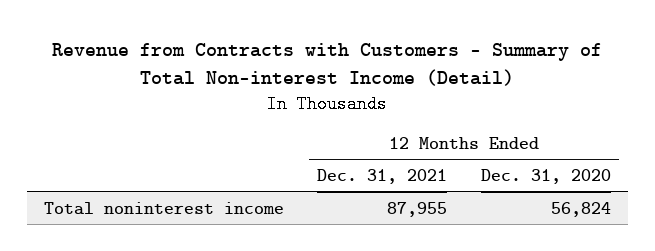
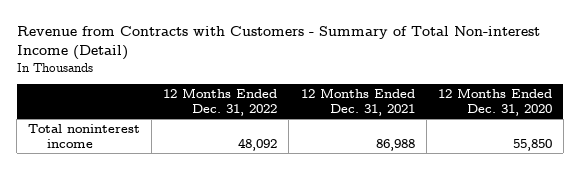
none -> [163,87,278,117] 12 Months Ended Dec. 31, 2022
[387,201,448,217] 87,955 -> [375,139,415,152] 86,988
[550,201,611,217] 56,824 -> [512,139,552,152] 55,850

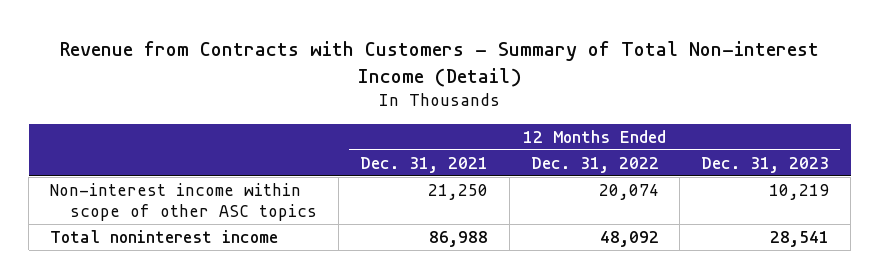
[437,87,552,117] 12 Months Ended Dec. 31, 2020 -> none
none -> [701,156,830,173] Dec. 31, 2023
none -> [50,183,318,222] Non-interest income within scope of other ASC topics

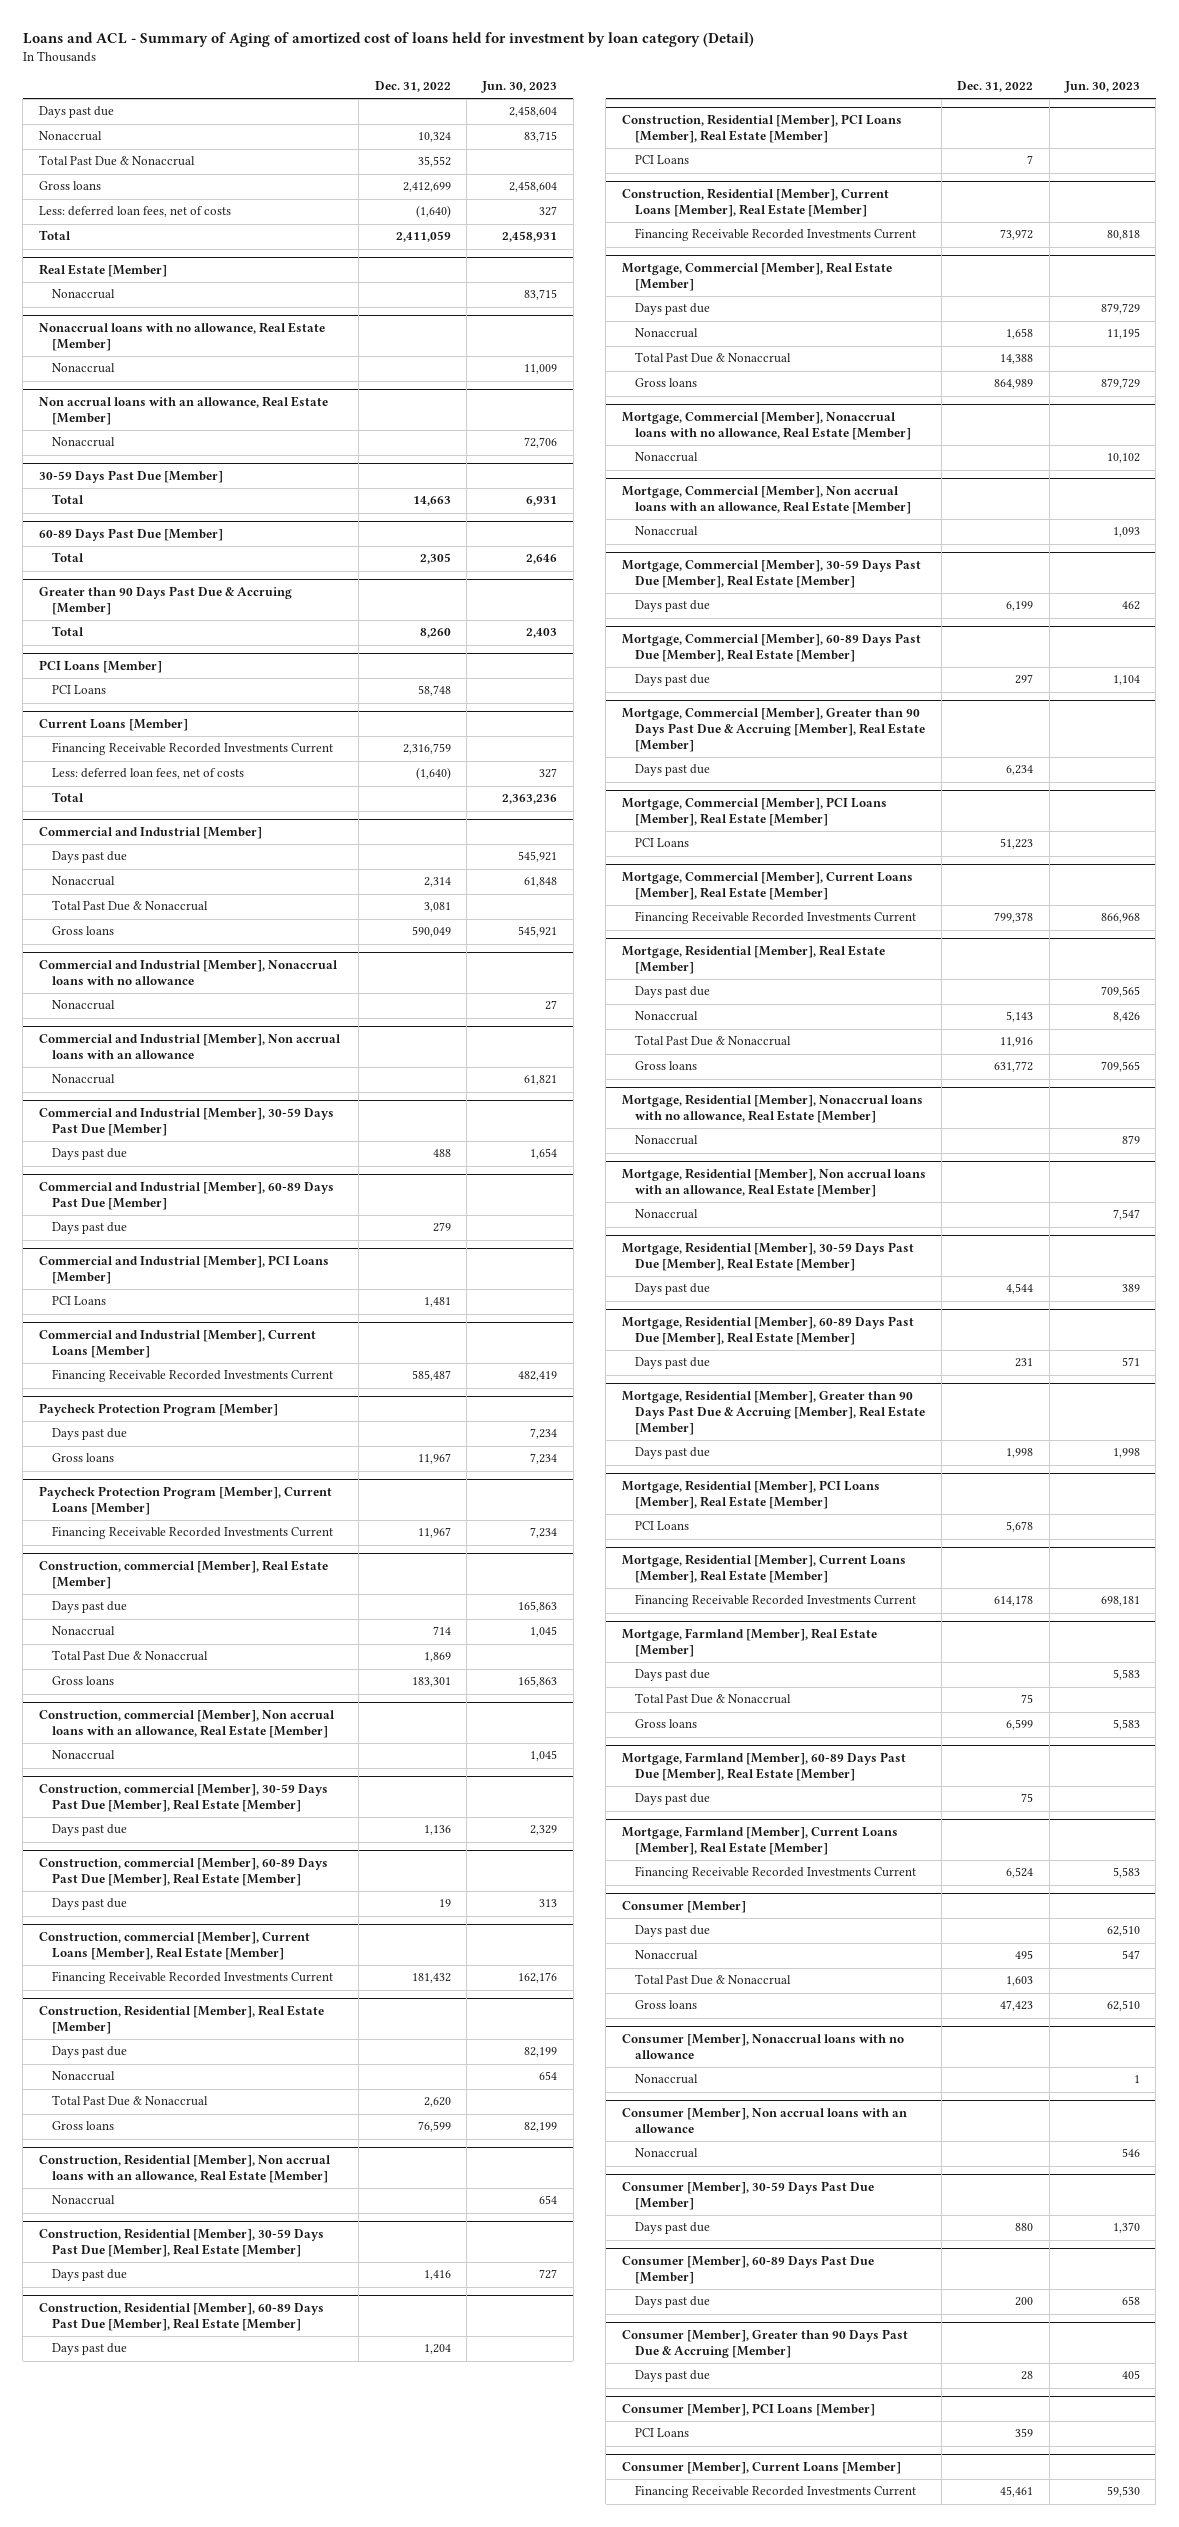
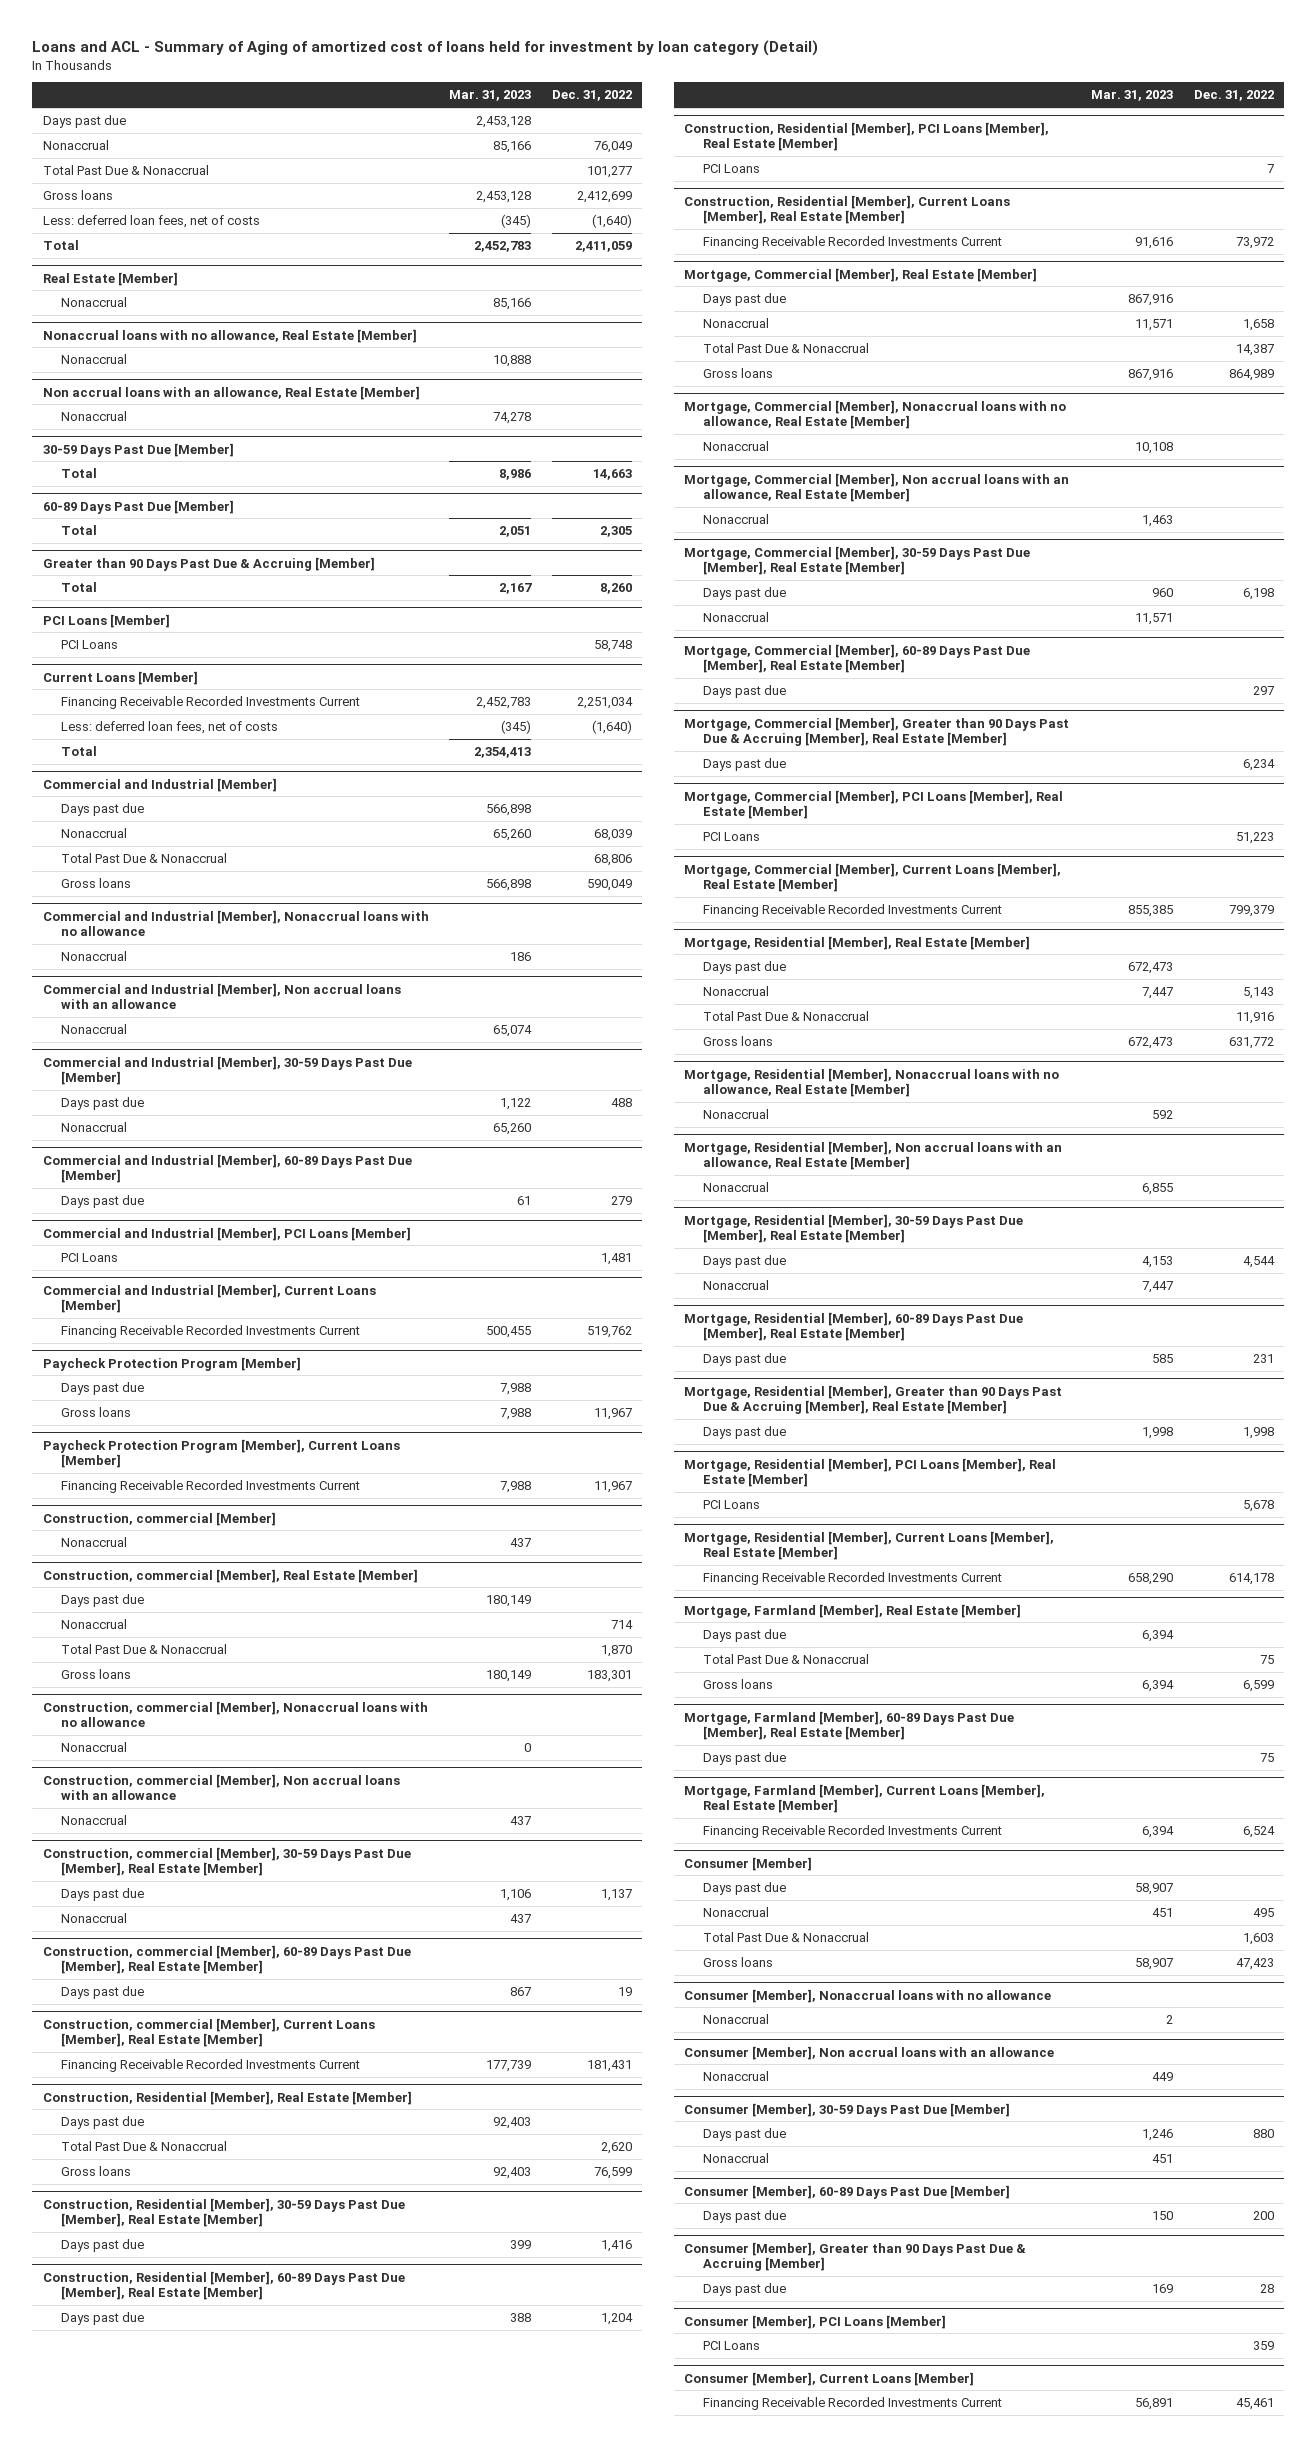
[481,80,558,93] Jun. 30, 2023 -> none
none -> [449,90,532,102] Mar. 31, 2023
[417,132,451,143] 10,324 -> [593,140,632,153] 76,049
[417,156,451,168] 35,552 -> [586,165,632,178] 101,277
[402,743,451,755] 2,316,759 -> [576,696,633,709] 2,251,034
[423,877,451,888] 2,314 -> [593,828,632,841] 68,039
[423,902,451,913] 3,081 -> [593,853,632,866] 68,806
none -> [61,1121,128,1132] Nonaccrual
[411,1370,451,1382] 585,487 -> [586,1325,632,1338] 519,762
none -> [42,1511,276,1526] Construction, commercial [Member]
none -> [61,1536,128,1547] Nonaccrual
[423,1652,451,1663] 1,869 -> [600,1644,632,1657] 1,870
[38,1709,335,1738] Construction, commercial [Member], Non accrual loans with an allowance, Real Estate [Member] -> none
none -> [42,1700,428,1728] Construction, commercial [Member], Nonaccrual loans with no allowance
none -> [42,1773,400,1801] Construction, commercial [Member], Non accrual loans with an allowance
none -> [61,1814,128,1825] Nonaccrual
[423,1825,451,1836] 1,136 -> [600,1888,632,1901] 1,137
none -> [61,1912,128,1923] Nonaccrual
[411,1973,451,1984] 181,432 -> [586,2059,632,2072] 181,431
[52,2071,116,2082] Nonaccrual -> none
[38,2153,331,2183] Construction, Residential [Member], Non accrual loans with an allowance, Real Estate [Member] -> none
[52,2195,116,2206] Nonaccrual -> none
[1000,354,1034,365] 14,388 -> [1235,343,1274,356] 14,387
[1006,601,1034,612] 6,199 -> [1242,587,1274,600] 6,198
none -> [703,611,770,622] Nonaccrual
[994,912,1034,924] 799,378 -> [1228,904,1274,917] 799,379
none -> [703,1279,770,1290] Nonaccrual
none -> [703,2152,770,2163] Nonaccrual

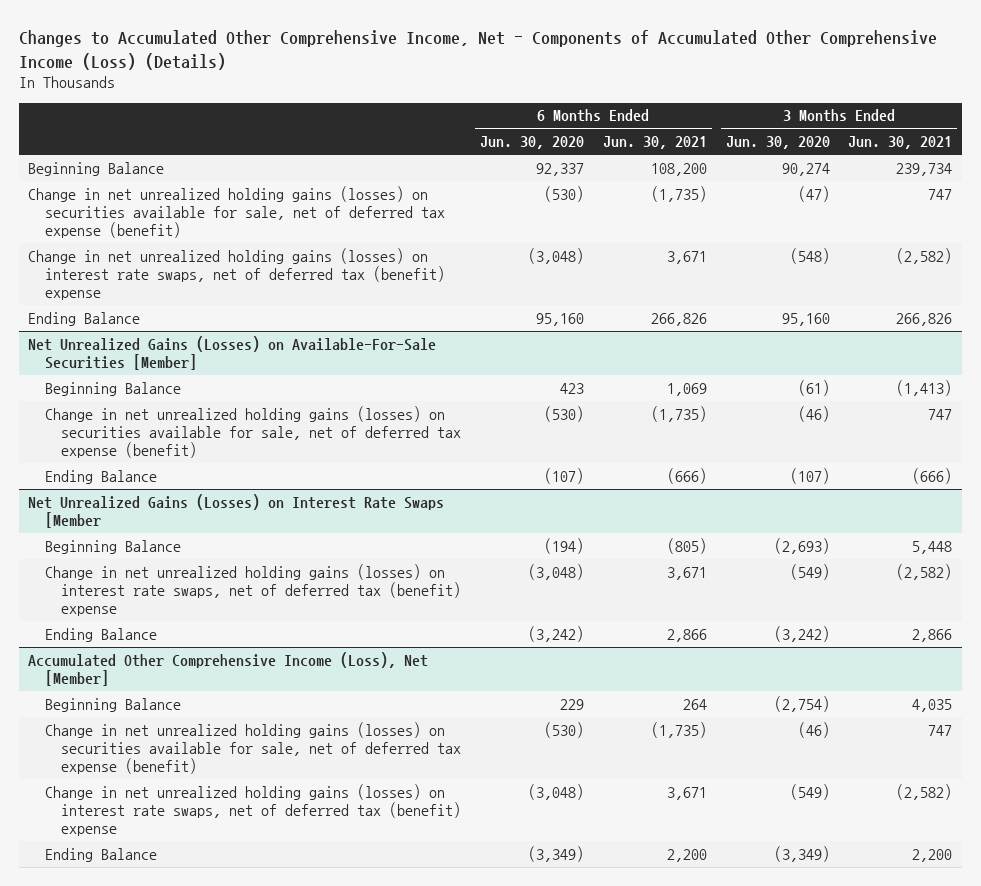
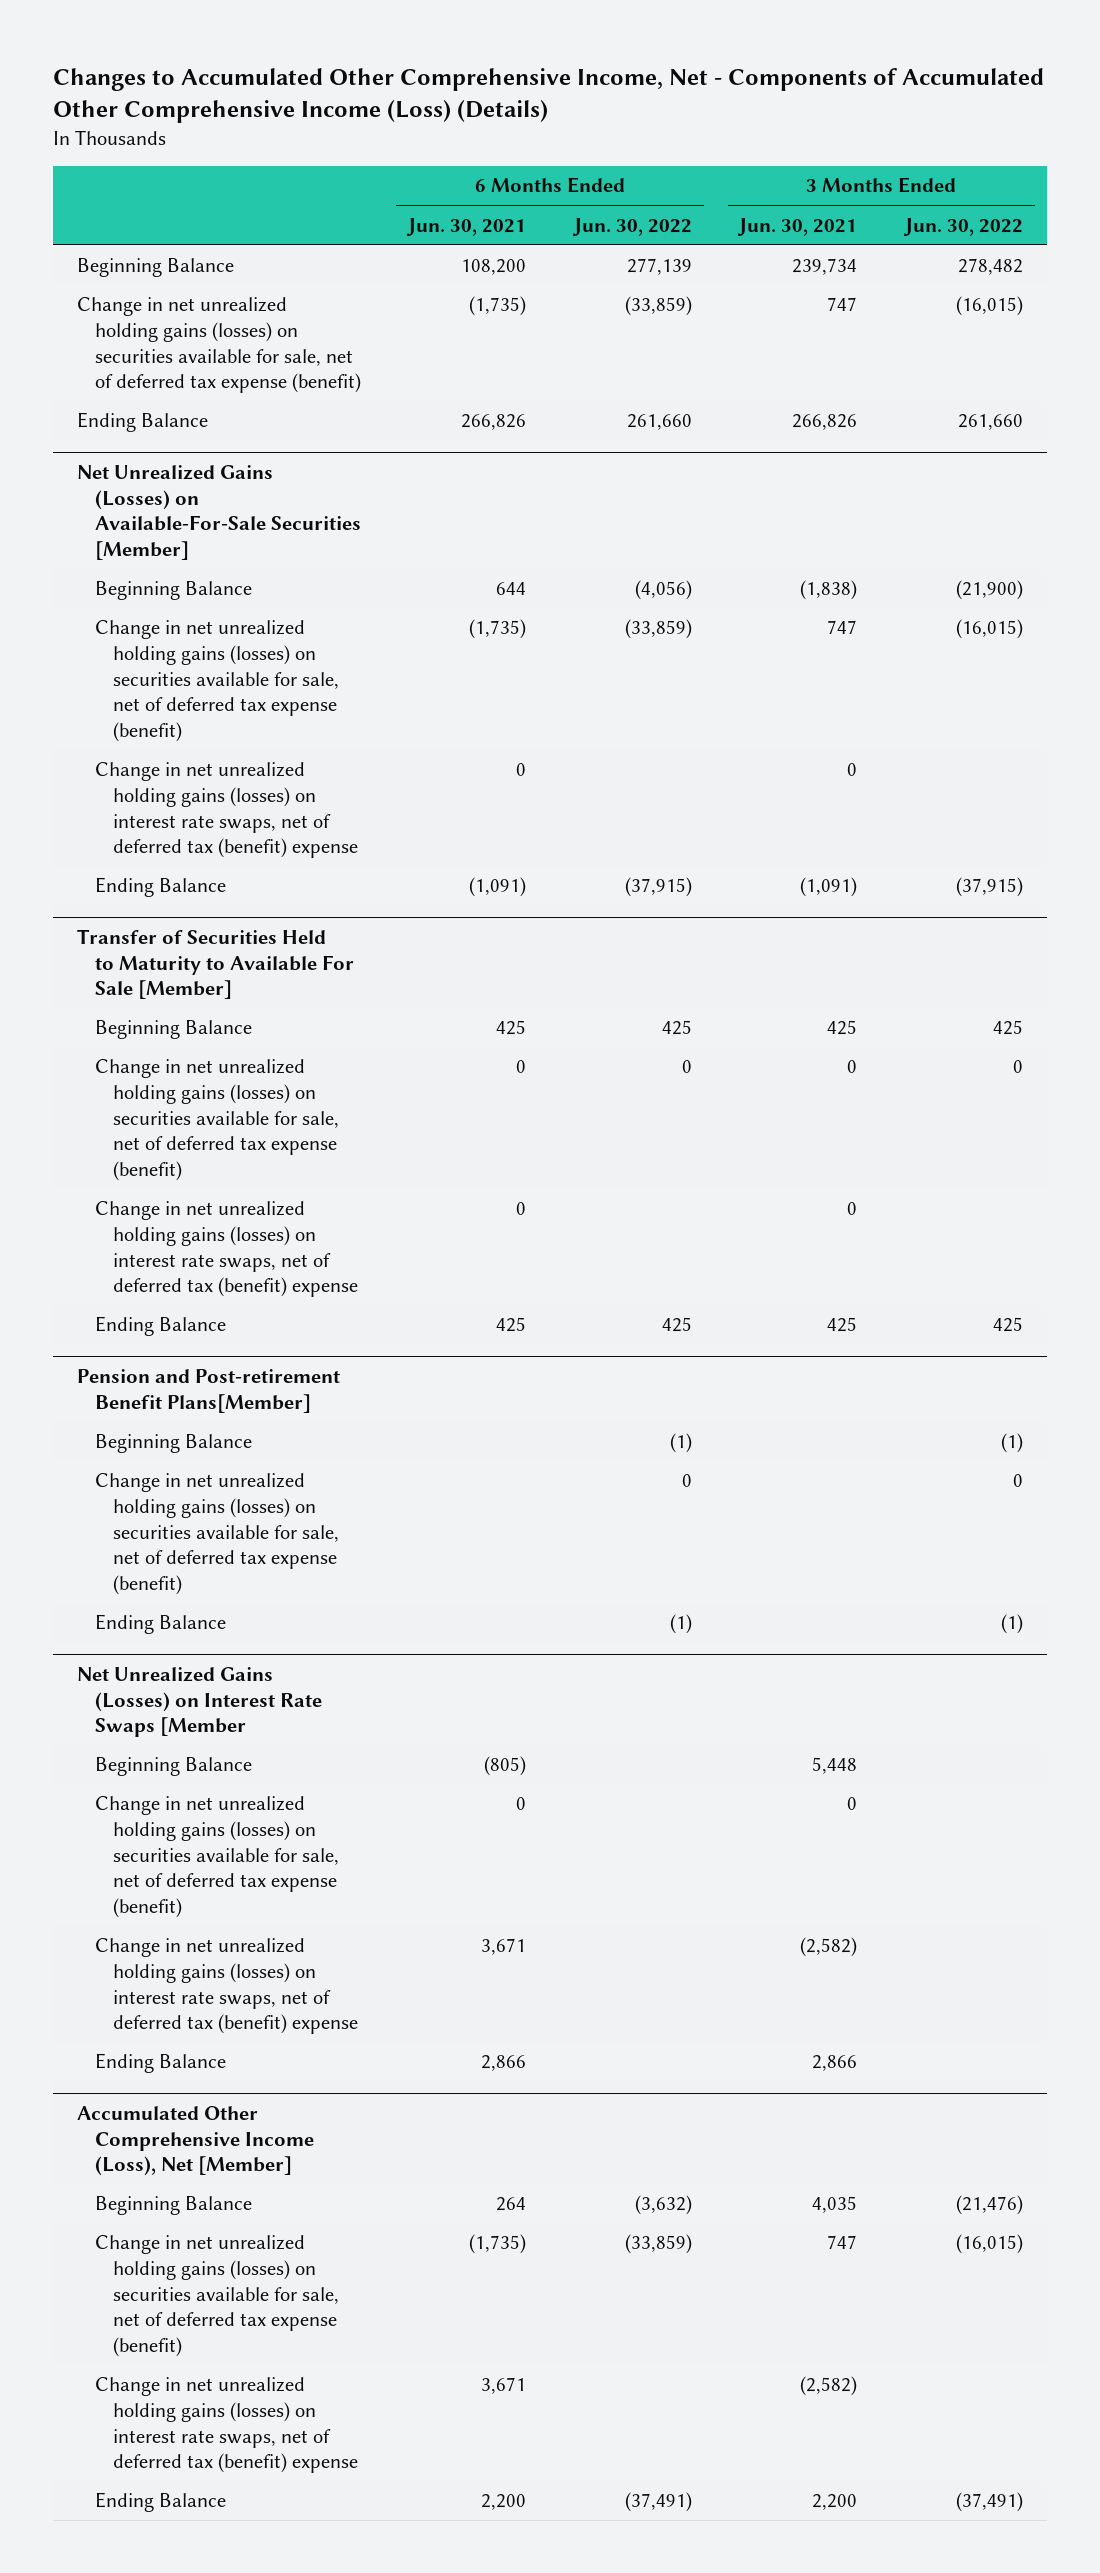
[480,136,585,150] Jun. 30, 2020 -> none
[725,136,830,150] Jun. 30, 2020 -> none
none -> [571,217,692,236] Jun. 30, 2022
none -> [902,217,1023,236] Jun. 30, 2022
[28,247,445,301] Change in net unrealized holding gains (losses) on interest rate swaps, net of deferred tax (benefit) expense -> none
[666,382,707,396] 1,069 -> [496,582,527,596] 644
[896,379,953,396] (1,413) -> [800,580,858,601] (1,838)
none -> [94,762,358,859] Change in net unrealized holding gains (losses) on interest rate swaps, net of deferred tax (benefit) expense
[666,467,707,484] (666) -> [469,877,527,898] (1,091)
[912,467,953,484] (666) -> [800,877,858,898] (1,091)
none -> [76,929,354,1000] Transfer of Securities Held to Maturity to Available For Sale [Member]
none -> [94,1020,252,1040] Beginning Balance
none -> [94,1059,339,1181] Change in net unrealized holding gains (losses) on securities available for sale, net of deferred tax expense (benefit)
none -> [94,1201,358,1298] Change in net unrealized holding gains (losses) on interest rate swaps, net of deferred tax (benefit) expense
none -> [94,1316,226,1337] Ending Balance
none -> [76,1369,340,1413] Pension and Post-retirement Benefit Plans[Member]
none -> [94,1434,252,1454] Beginning Balance
none -> [94,1473,339,1595] Change in net unrealized holding gains (losses) on securities available for sale, net of deferred tax expense (benefit)
none -> [94,1614,226,1635] Ending Balance
none -> [94,1796,339,1918] Change in net unrealized holding gains (losses) on securities available for sale, net of deferred tax expense (benefit)

